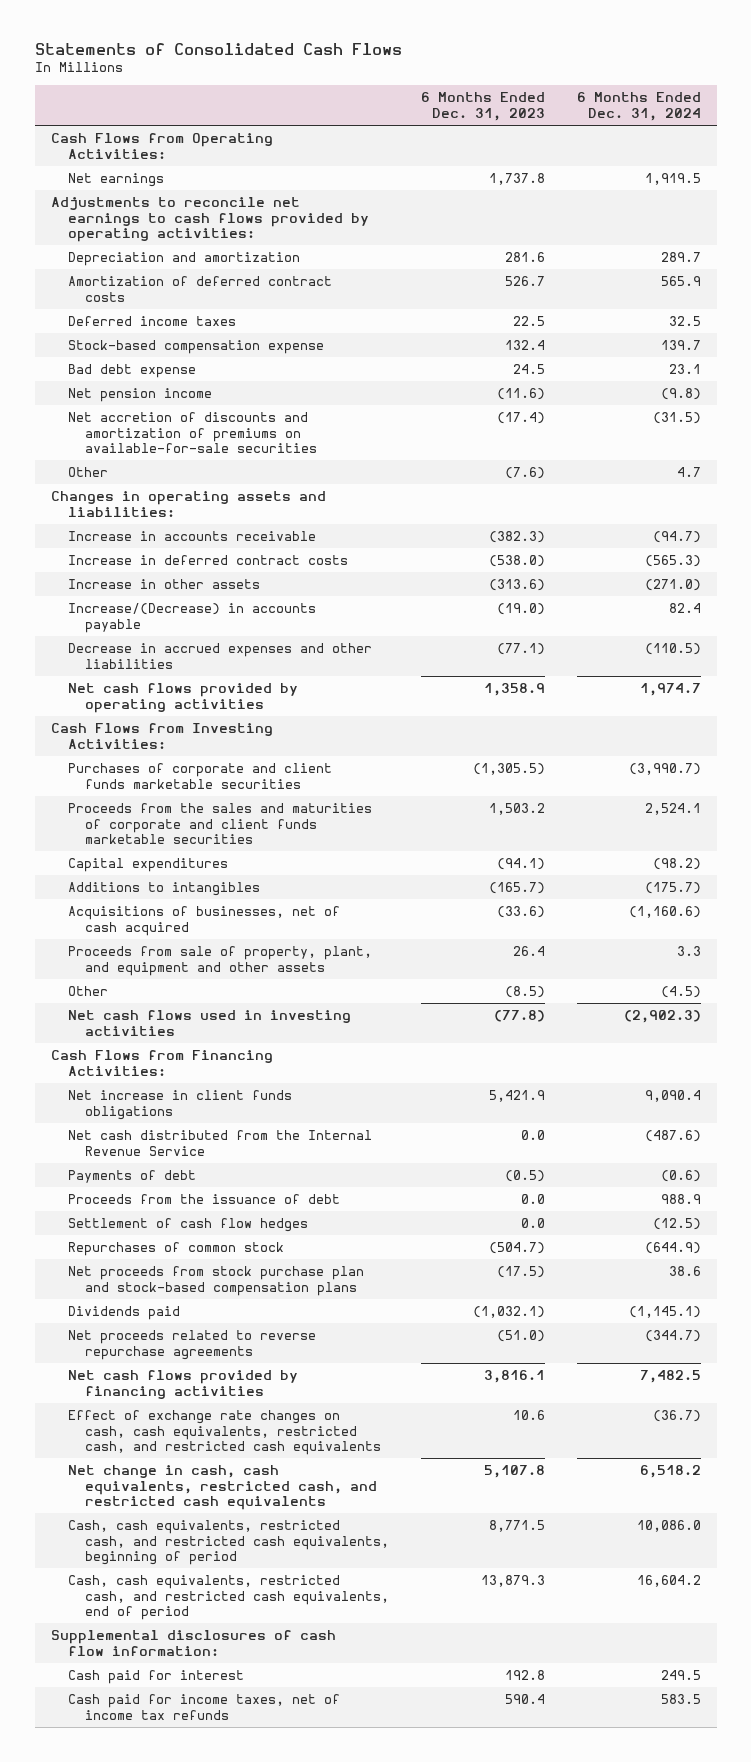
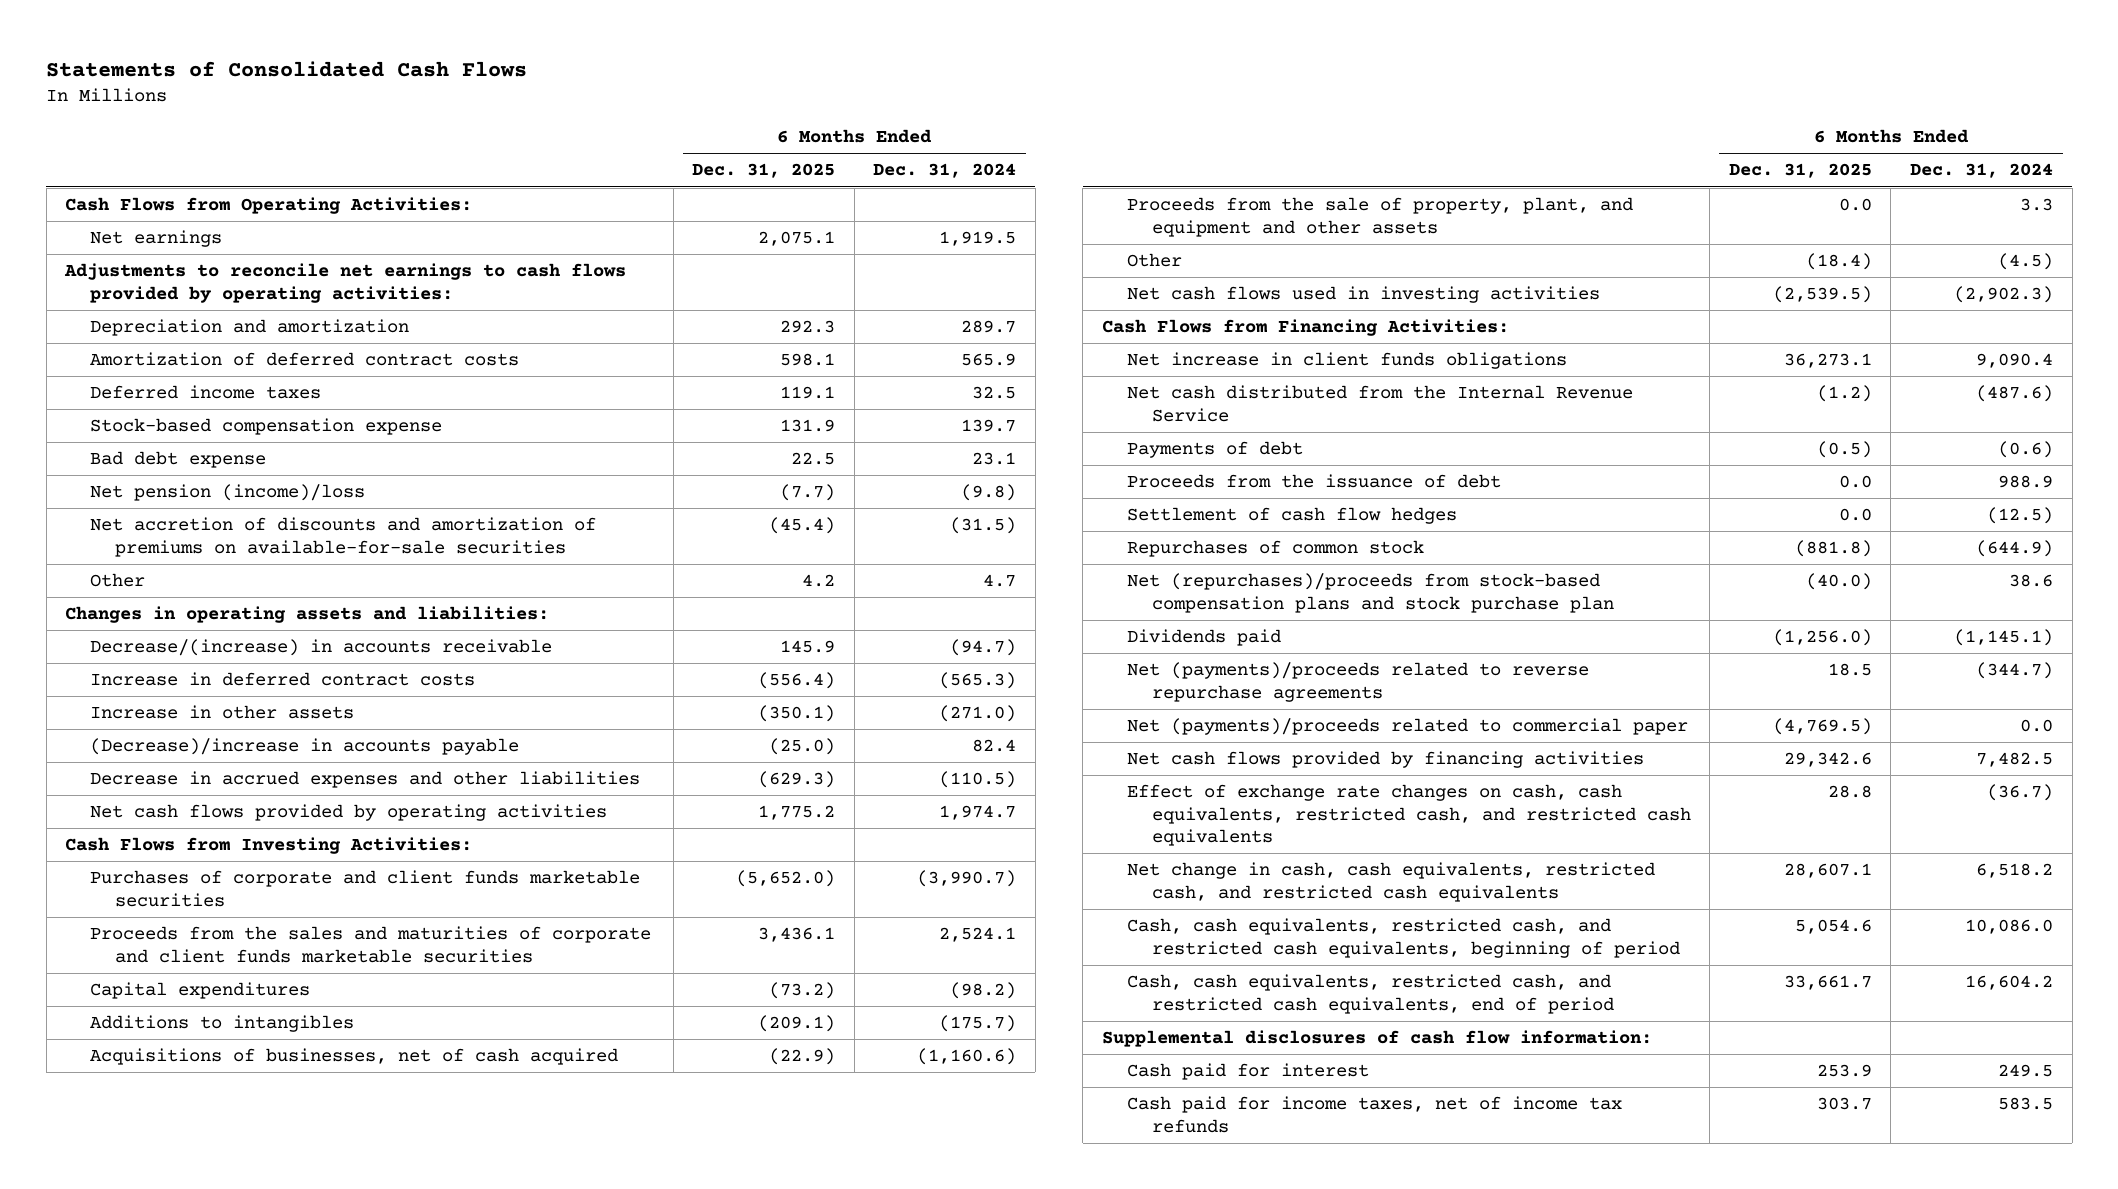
[420,92,545,121] 6 Months Ended Dec. 31, 2023 -> none
none -> [692,163,836,179] Dec. 31, 2025
[67,387,212,402] Net pension income -> [90,484,366,502] Net pension (income)/loss
[67,530,316,541] Increase in accounts receivable -> [90,639,553,657] Decrease/(increase) in accounts receivable
[67,602,316,633] Increase/(Decrease) in accounts payable -> [90,738,520,756] (Decrease)/increase in accounts payable
[67,945,372,976] Proceeds from sale of property, plant, and equipment and other assets -> [1126,197,1633,237] Proceeds from the sale of property, plant, and equipment and other assets
[67,1265,364,1296] Net proceeds from stock purchase plan and stock-based compensation plans -> [1126,573,1614,613] Net (repurchases)/proceeds from stock-based compensation plans and stock purchase plan
[67,1329,316,1360] Net proceeds related to reverse repurchase agreements -> [1126,662,1589,702] Net (payments)/proceeds related to reverse repurchase agreements
none -> [1126,718,1688,736] Net (payments)/proceeds related to commercial paper

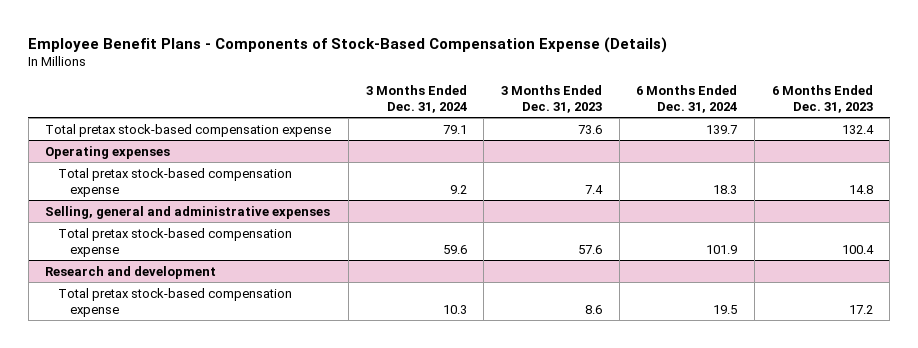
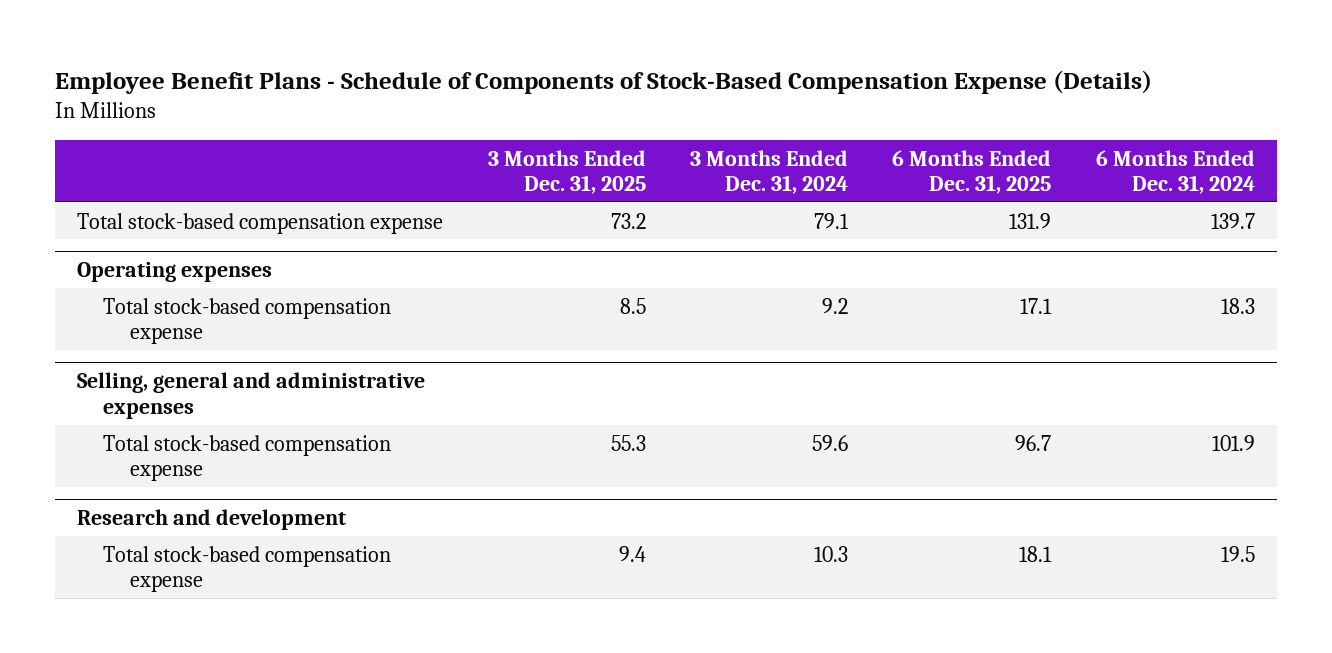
[28,36,668,53] Employee Benefit Plans - Components of Stock-Based Compensation Expense (Details) -> [54,69,1152,94] Employee Benefit Plans - Schedule of Components of Stock-Based Compensation Expense (Details)
[501,85,603,113] 3 Months Ended Dec. 31, 2023 -> none
[771,85,873,113] 6 Months Ended Dec. 31, 2023 -> none
none -> [487,149,646,194] 3 Months Ended Dec. 31, 2025
none -> [892,149,1052,194] 6 Months Ended Dec. 31, 2025
[45,123,332,137] Total pretax stock-based compensation expense -> [77,212,444,234] Total stock-based compensation expense
[57,167,292,197] Total pretax stock-based compensation expense -> [103,297,392,344] Total stock-based compensation expense
[57,227,292,257] Total pretax stock-based compensation expense -> [103,434,392,481] Total stock-based compensation expense
[57,287,292,317] Total pretax stock-based compensation expense -> [103,545,392,592] Total stock-based compensation expense

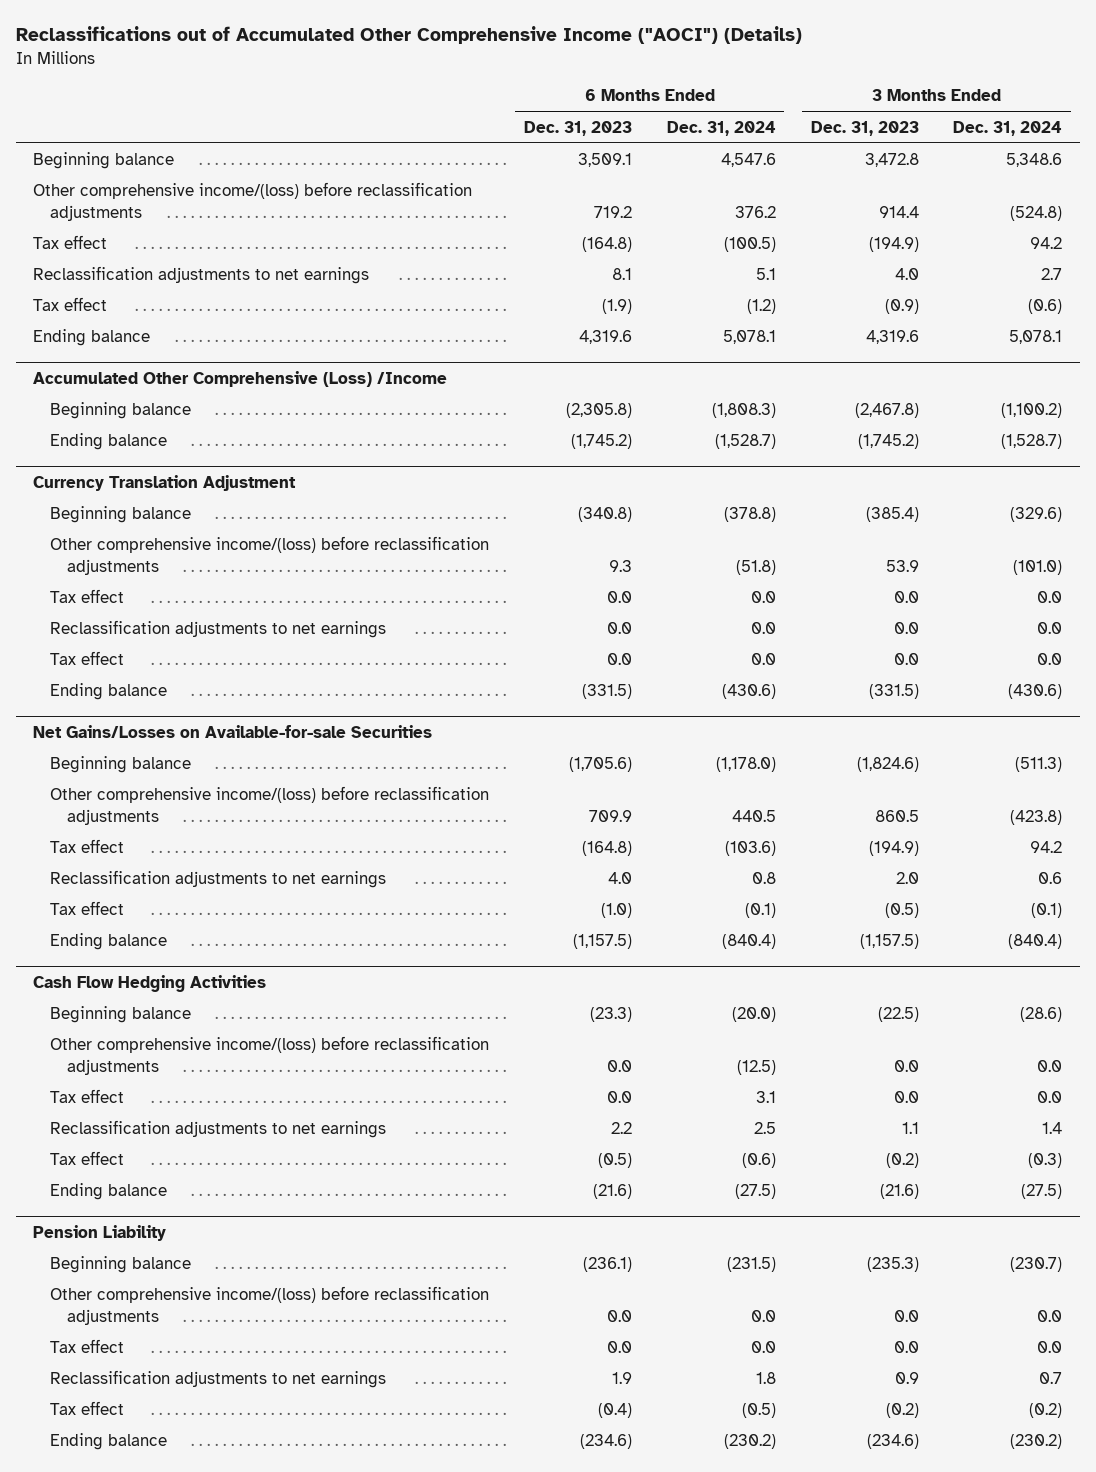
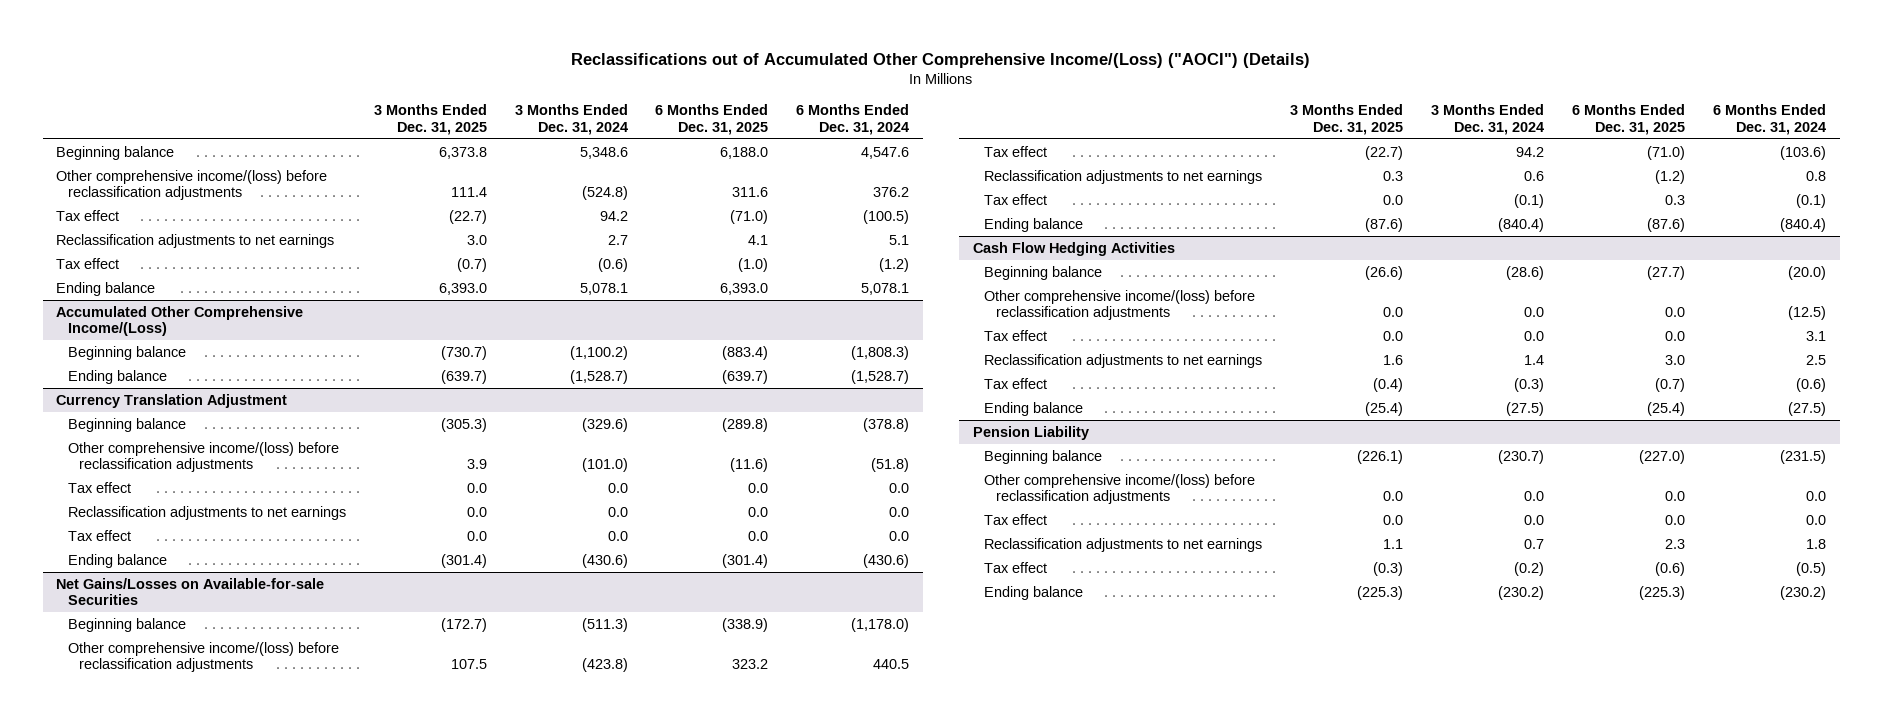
[15,26,802,45] Reclassifications out of Accumulated Other Comprehensive Income ("AOCI") (Details) -> [571,52,1311,68] Reclassifications out of Accumulated Other Comprehensive Income/(Loss) ("AOCI") (Details)
[523,120,632,136] Dec. 31, 2023 -> none
[810,120,919,136] Dec. 31, 2023 -> none
none -> [373,104,487,135] 3 Months Ended Dec. 31, 2025
none -> [655,104,769,135] 6 Months Ended Dec. 31, 2025
[33,371,448,388] Accumulated Other Comprehensive (Loss) /Income -> [56,305,304,337] Accumulated Other Comprehensive Income/(Loss)

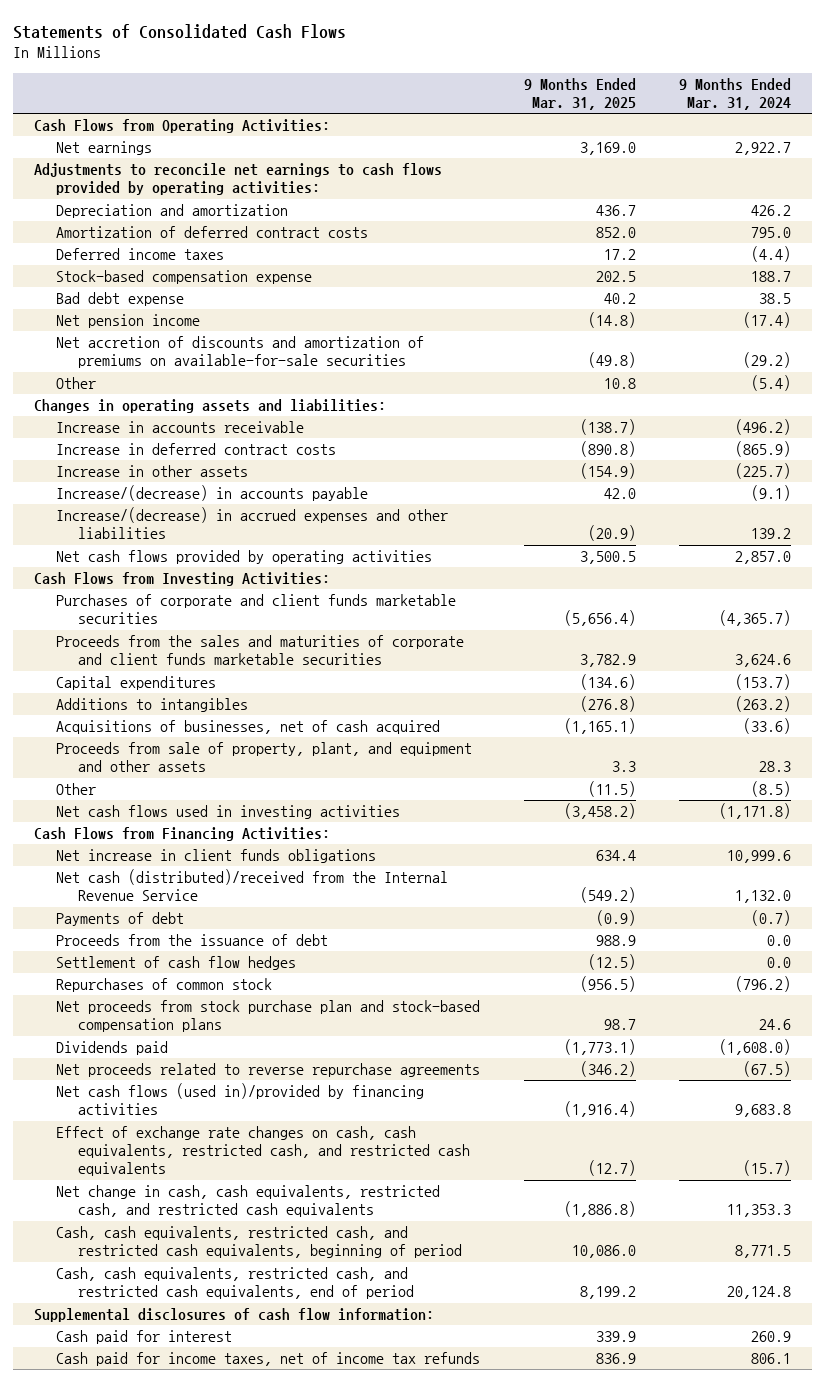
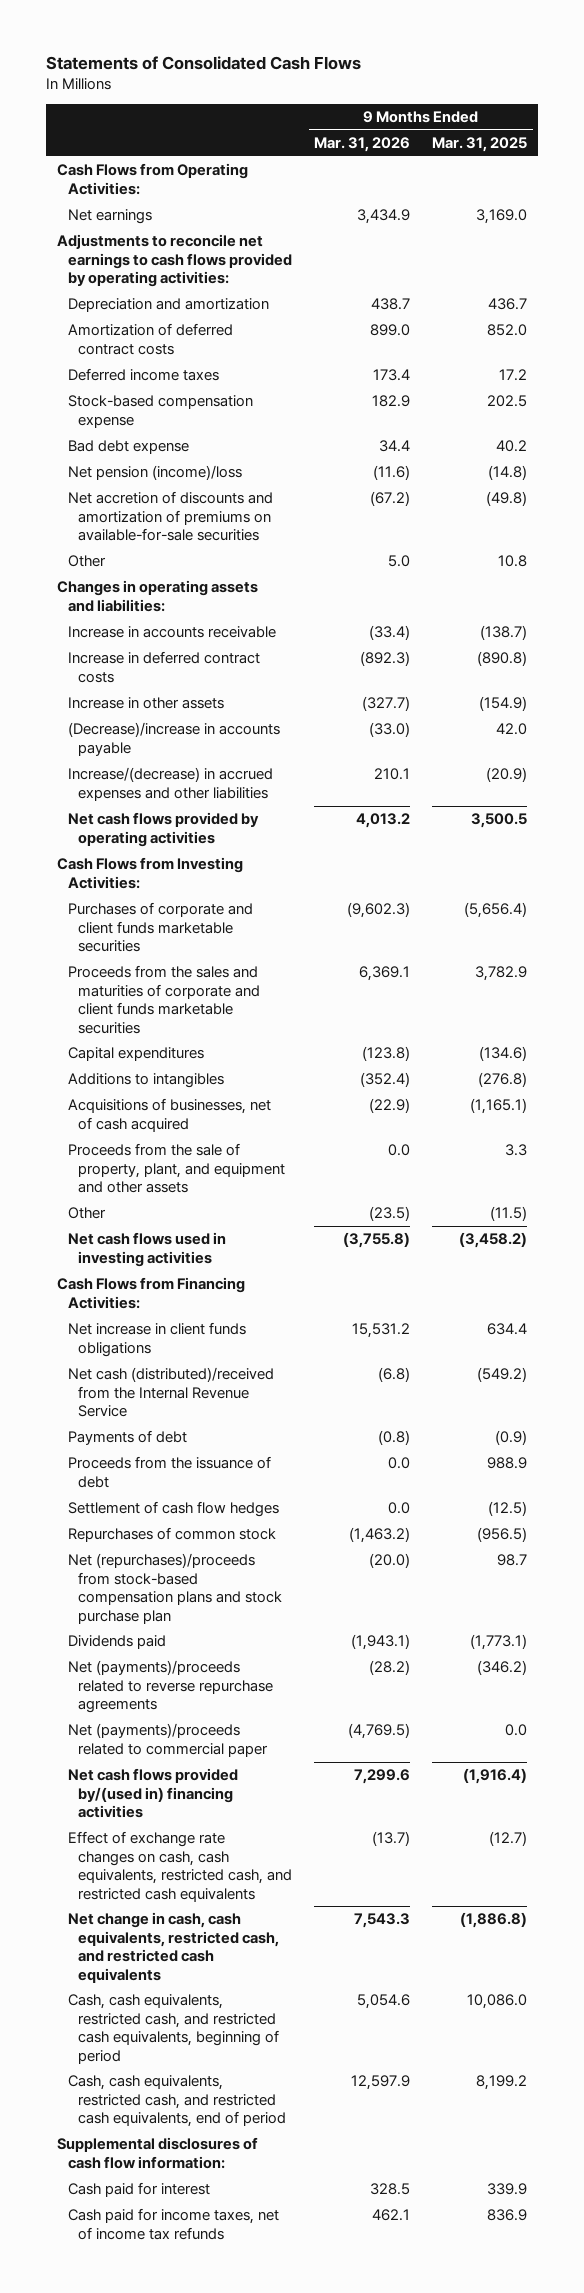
[678,77,791,110] 9 Months Ended Mar. 31, 2024 -> none
none -> [314,136,411,152] Mar. 31, 2026
[56,314,201,329] Net pension income -> [67,465,242,481] Net pension (income)/loss
[56,485,369,502] Increase/(decrease) in accounts payable -> [67,722,280,756] (Decrease)/increase in accounts payable
[56,742,473,773] Proceeds from sale of property, plant, and equipment and other assets -> [67,1143,286,1194] Proceeds from the sale of property, plant, and equipment and other assets
[56,1000,481,1033] Net proceeds from stock purchase plan and stock-based compensation plans -> [67,1553,283,1624] Net (repurchases)/proceeds from stock-based compensation plans and stock purchase plan
[56,1063,481,1078] Net proceeds related to reverse repurchase agreements -> [67,1660,274,1714] Net (payments)/proceeds related to reverse repurchase agreements
none -> [67,1723,269,1757] Net (payments)/proceeds related to commercial paper
[56,1083,425,1116] Net cash flows (used in)/provided by financing activities -> [67,1768,238,1819] Net cash flows provided by/(used in) financing activities

